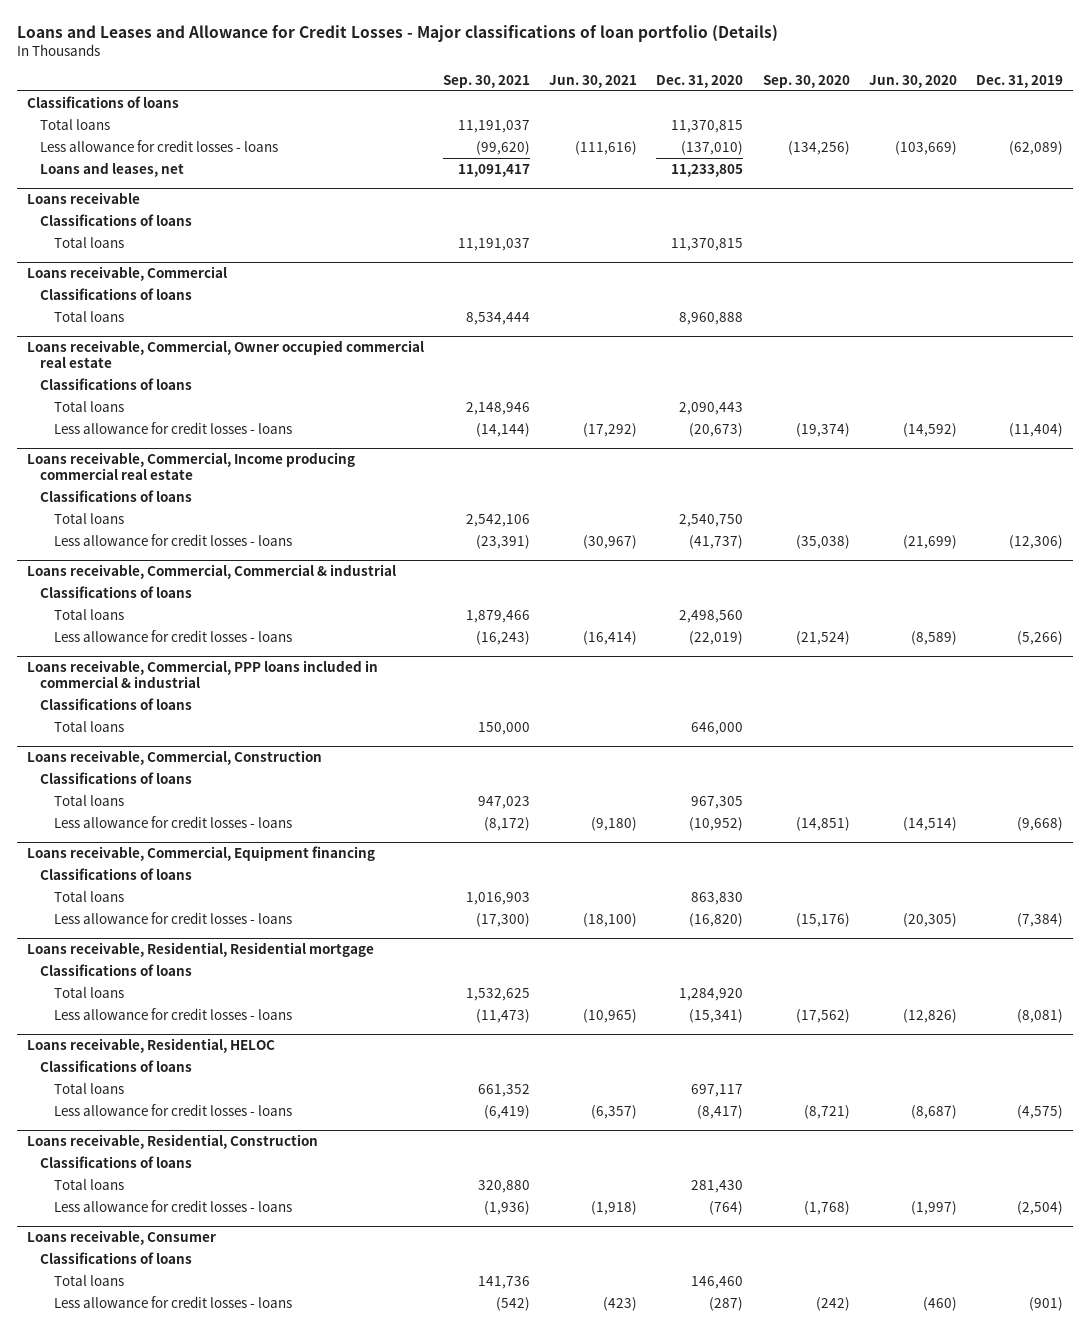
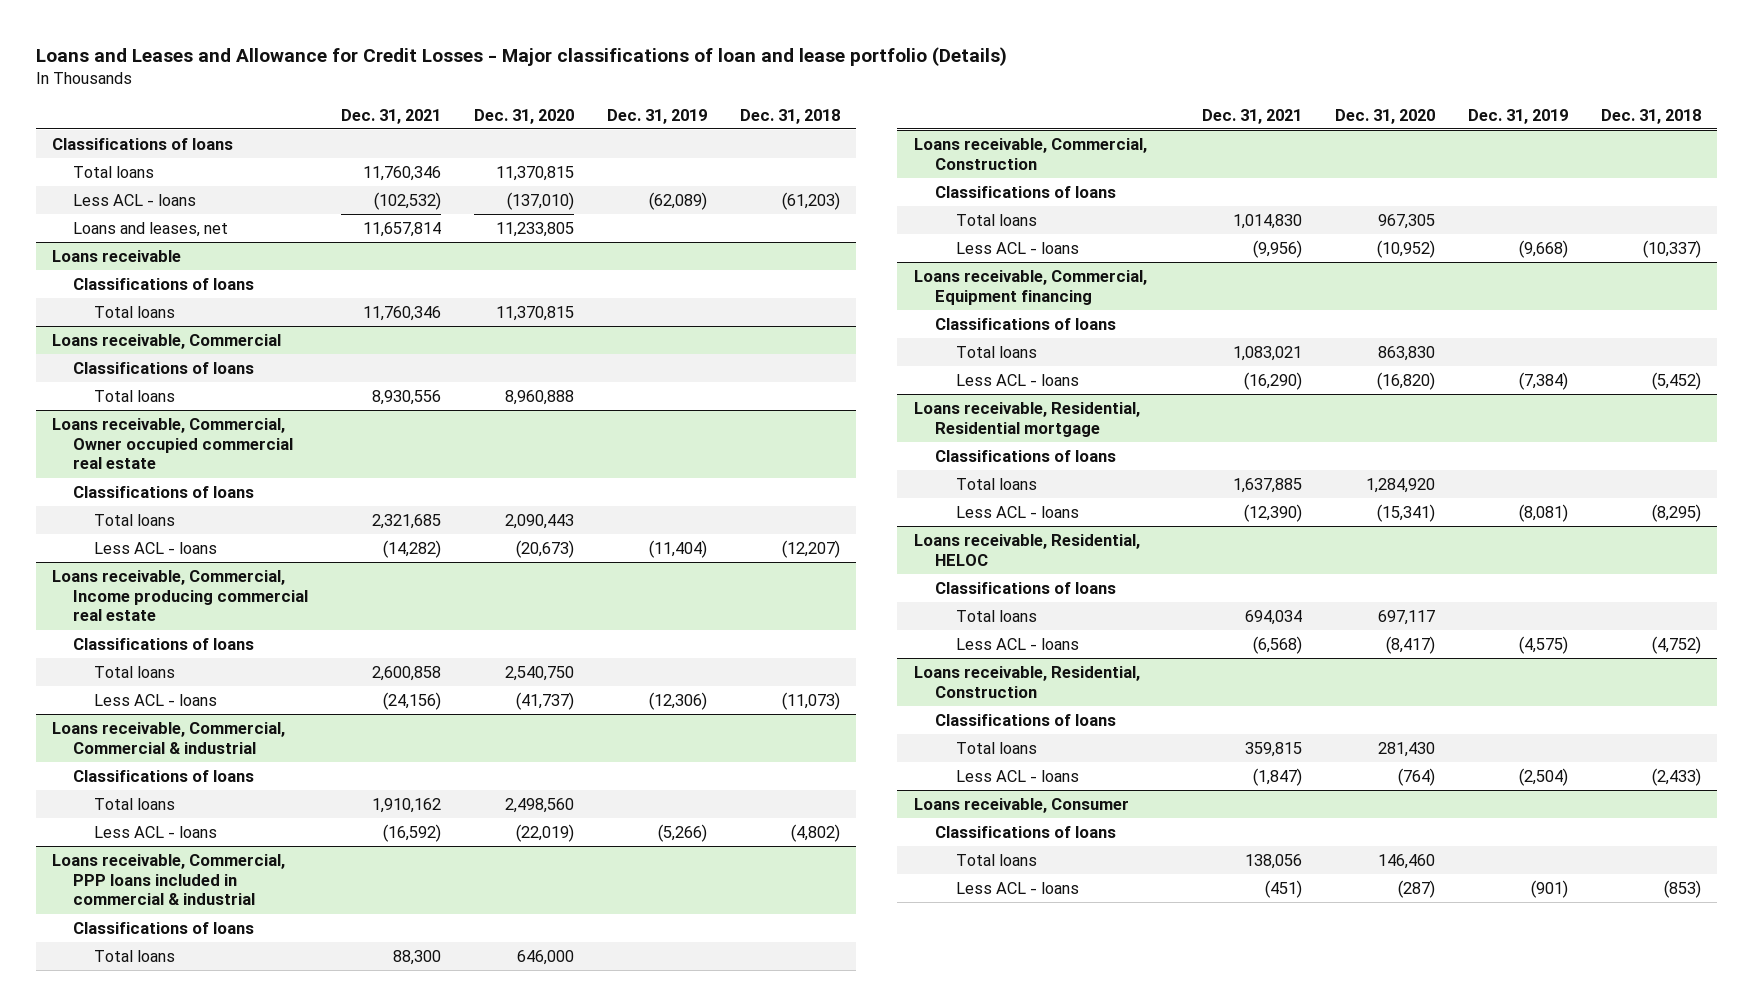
[17,24,779,42] Loans and Leases and Allowance for Credit Losses - Major classifications of loan portfolio (Details) -> [36,46,1008,66] Loans and Leases and Allowance for Credit Losses - Major classifications of loan and lease portfolio (Details)
[442,74,530,88] Sep. 30, 2021 -> none
[549,74,638,88] Jun. 30, 2021 -> none
[762,74,850,88] Sep. 30, 2020 -> none
[869,74,958,88] Jun. 30, 2020 -> none
none -> [341,108,442,124] Dec. 31, 2021
none -> [739,108,840,124] Dec. 31, 2018
[40,139,279,152] Less allowance for credit losses - loans -> [73,194,197,207] Less ACL - loans
[53,421,292,434] Less allowance for credit losses - loans -> [94,542,218,555] Less ACL - loans
[53,533,292,546] Less allowance for credit losses - loans -> [94,694,218,707] Less ACL - loans
[53,629,292,642] Less allowance for credit losses - loans -> [94,826,218,839] Less ACL - loans
[53,815,292,828] Less allowance for credit losses - loans -> [955,242,1079,255] Less ACL - loans
[53,911,292,924] Less allowance for credit losses - loans -> [955,374,1079,387] Less ACL - loans
[53,1007,292,1020] Less allowance for credit losses - loans -> [955,506,1079,519] Less ACL - loans
[53,1103,292,1116] Less allowance for credit losses - loans -> [955,638,1079,651] Less ACL - loans
[53,1199,292,1212] Less allowance for credit losses - loans -> [955,770,1079,783] Less ACL - loans
[53,1295,292,1308] Less allowance for credit losses - loans -> [955,882,1079,895] Less ACL - loans

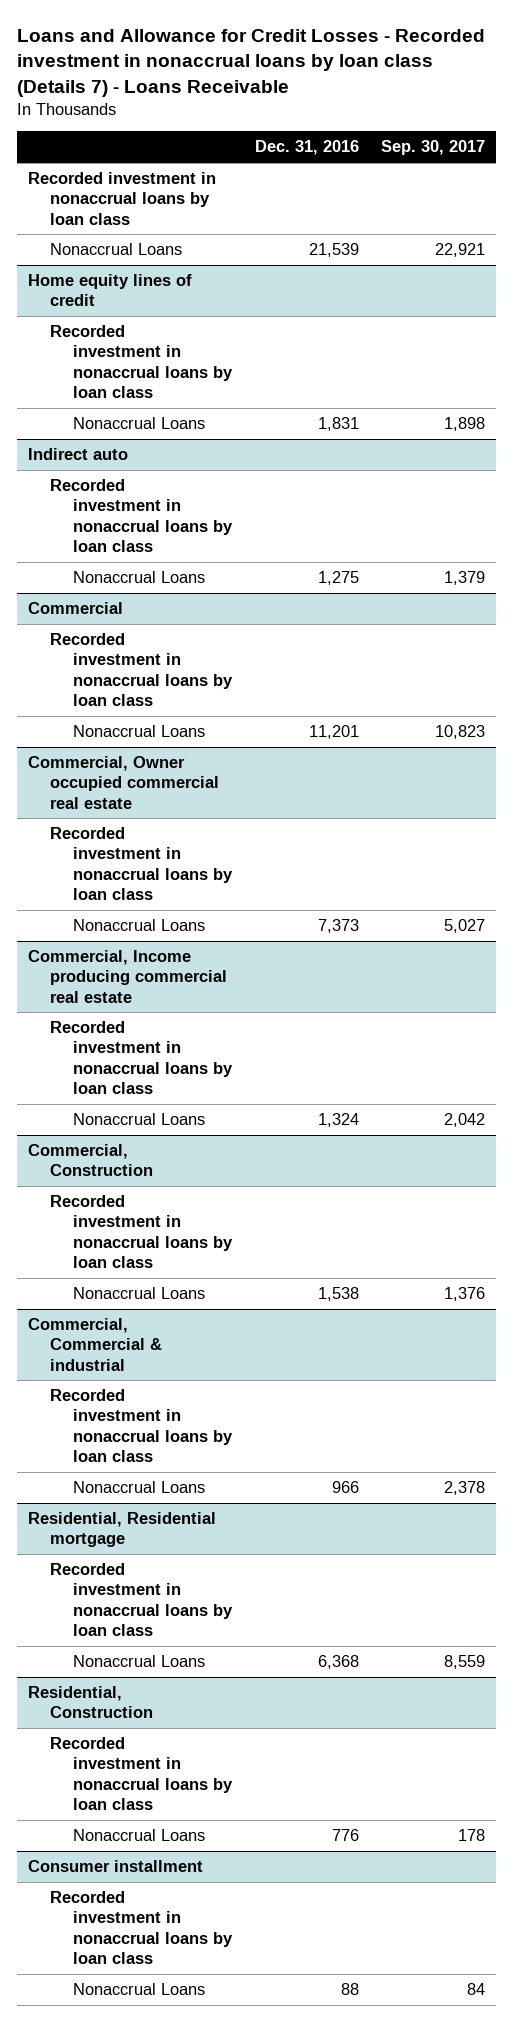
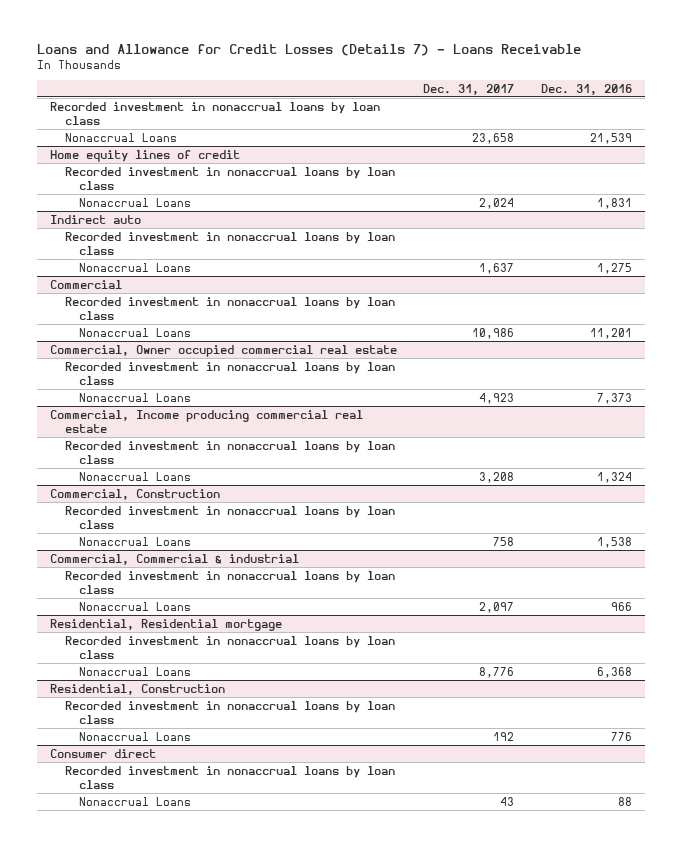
[16,28,485,97] Loans and Allowance for Credit Losses - Recorded investment in nonaccrual loans by loan class (Details 7) - Loans Receivable -> [36,43,581,56] Loans and Allowance for Credit Losses (Details 7) - Loans Receivable
[381,140,486,156] Sep. 30, 2017 -> none
none -> [423,83,515,95] Dec. 31, 2017
[27,1860,203,1873] Consumer installment -> [49,748,156,758] Consumer direct

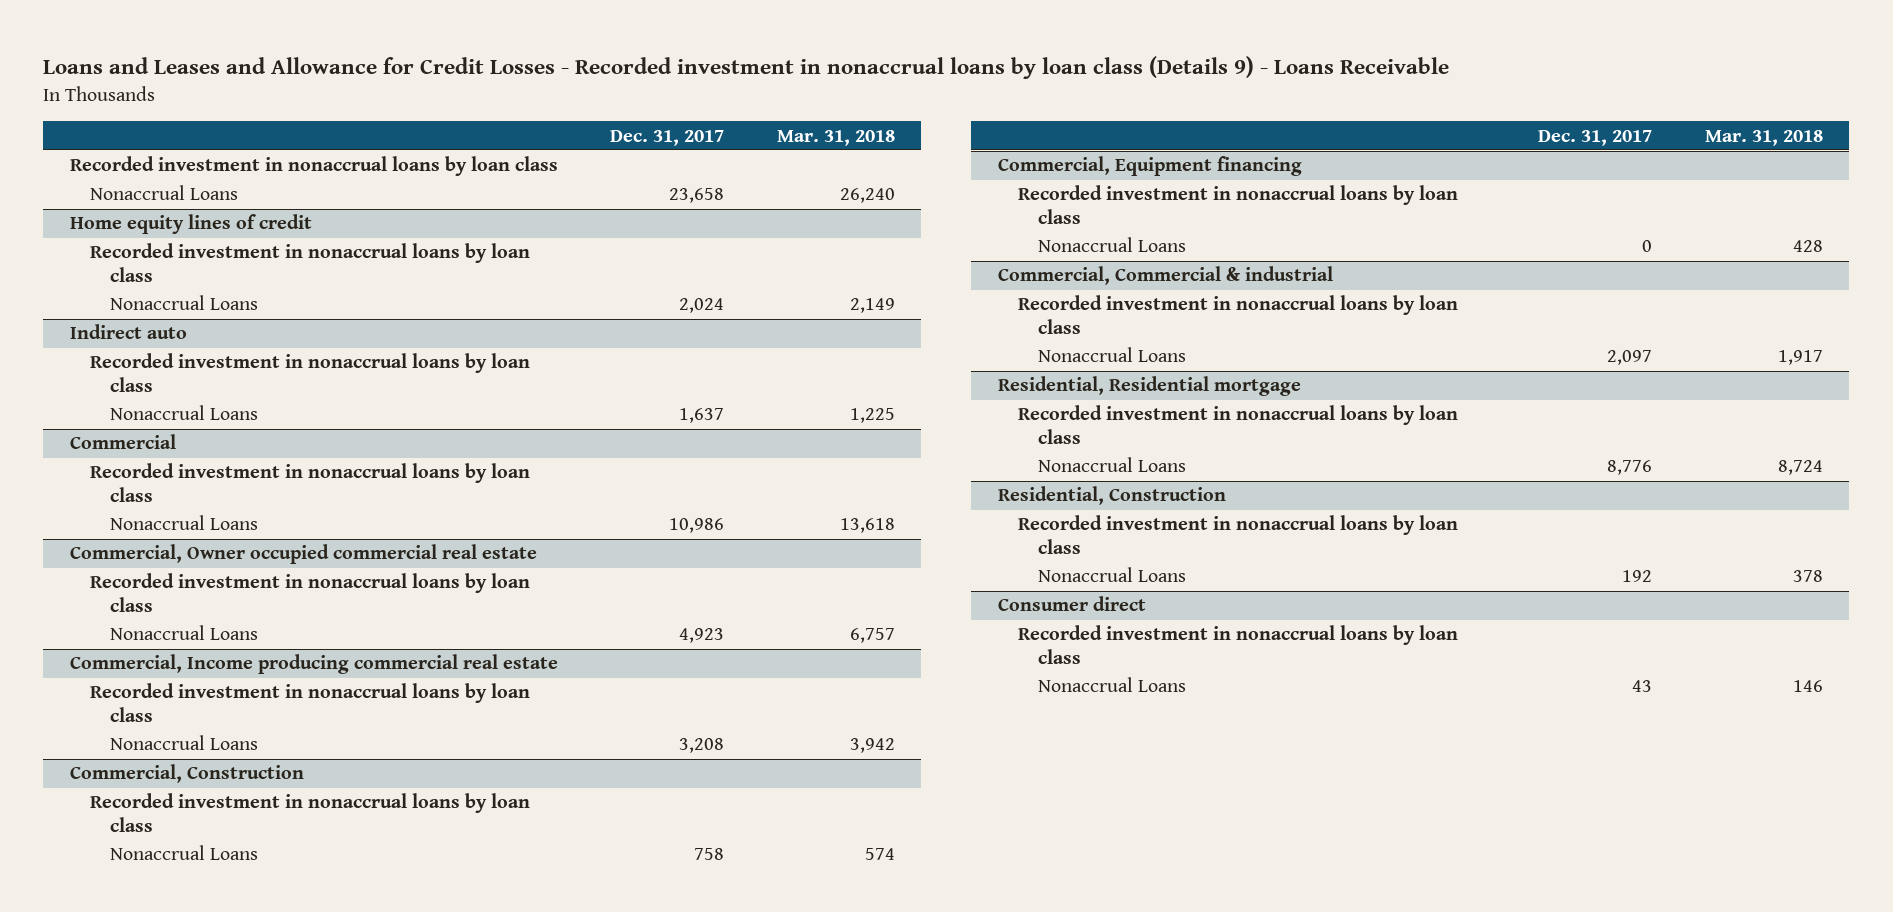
[36,43,581,56] Loans and Allowance for Credit Losses (Details 7) - Loans Receivable -> [43,56,1450,80] Loans and Leases and Allowance for Credit Losses - Recorded investment in nonaccrual loans by loan class (Details 9) - Loans Receivable
[540,83,632,95] Dec. 31, 2016 -> none
none -> [776,129,895,146] Mar. 31, 2018
none -> [997,156,1302,177] Commercial, Equipment financing
none -> [1017,185,1458,224] Recorded investment in nonaccrual loans by loan class
none -> [1037,237,1186,253] Nonaccrual Loans

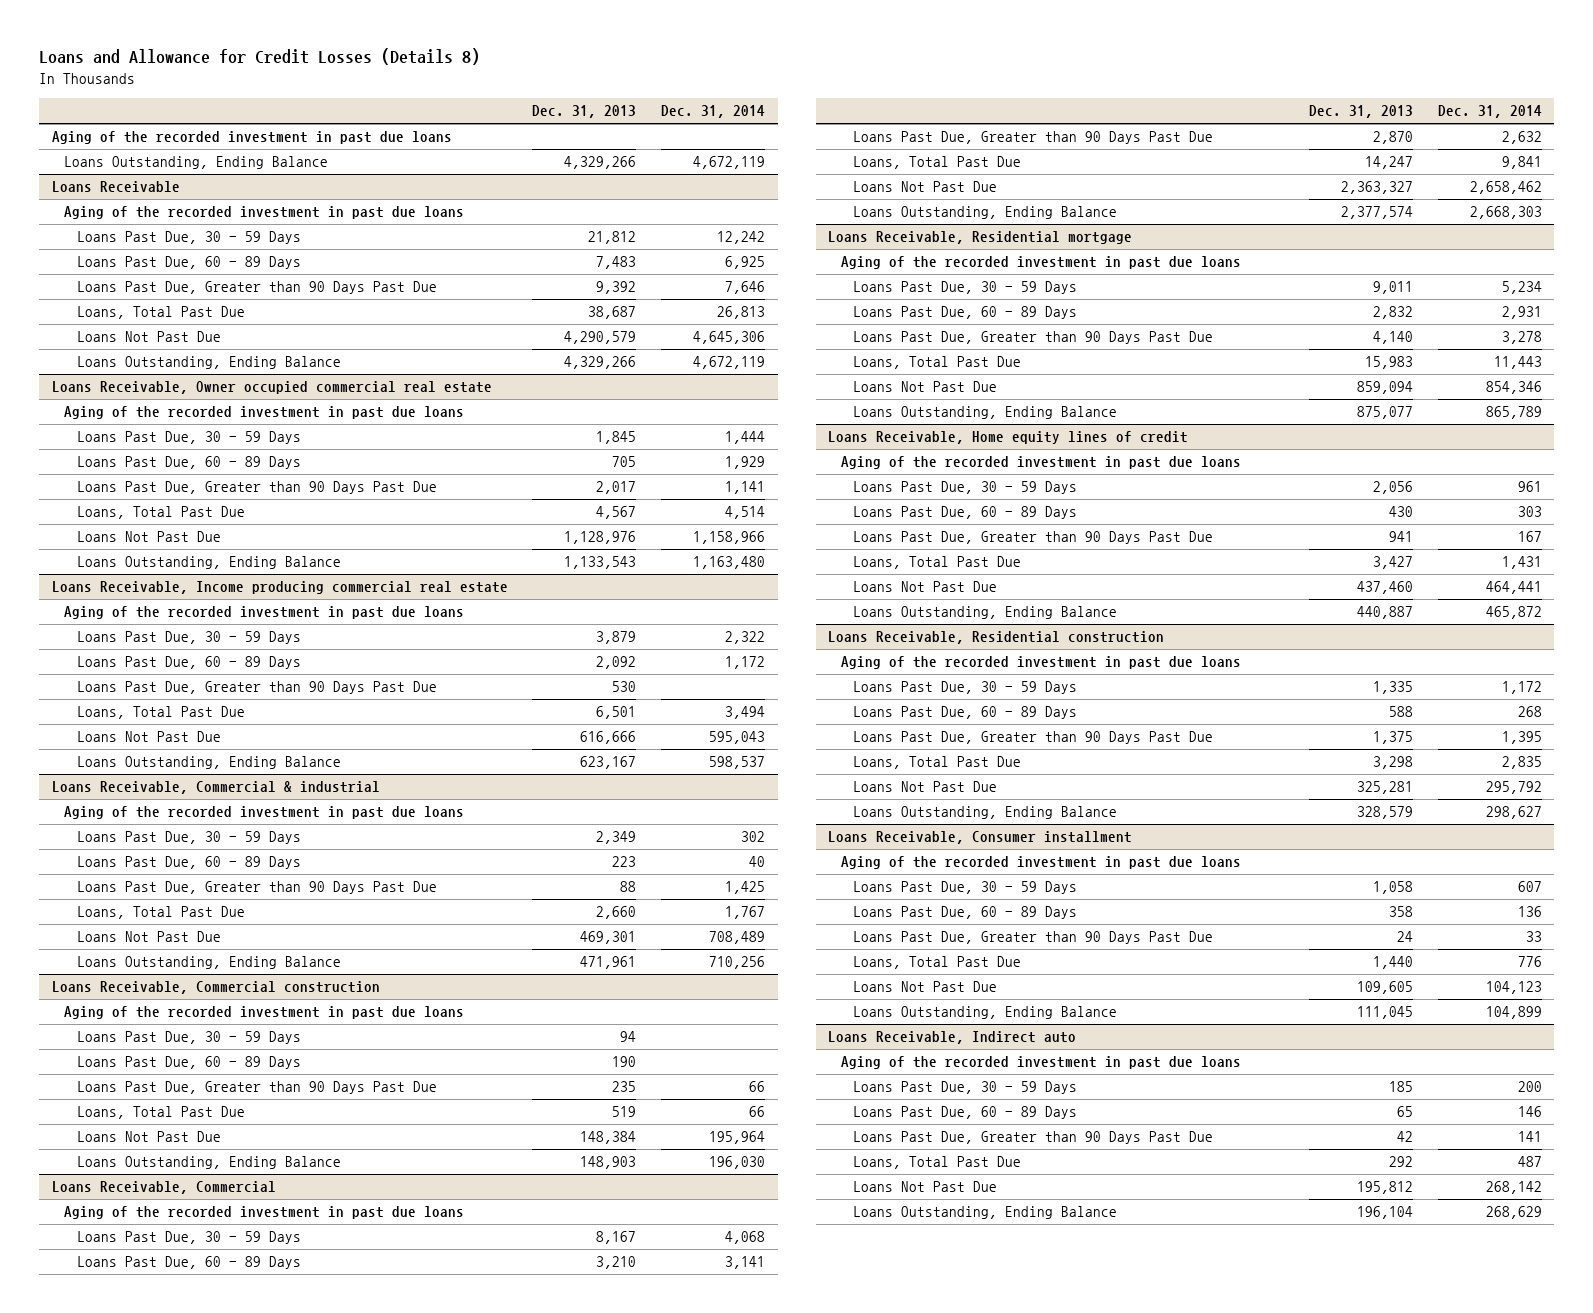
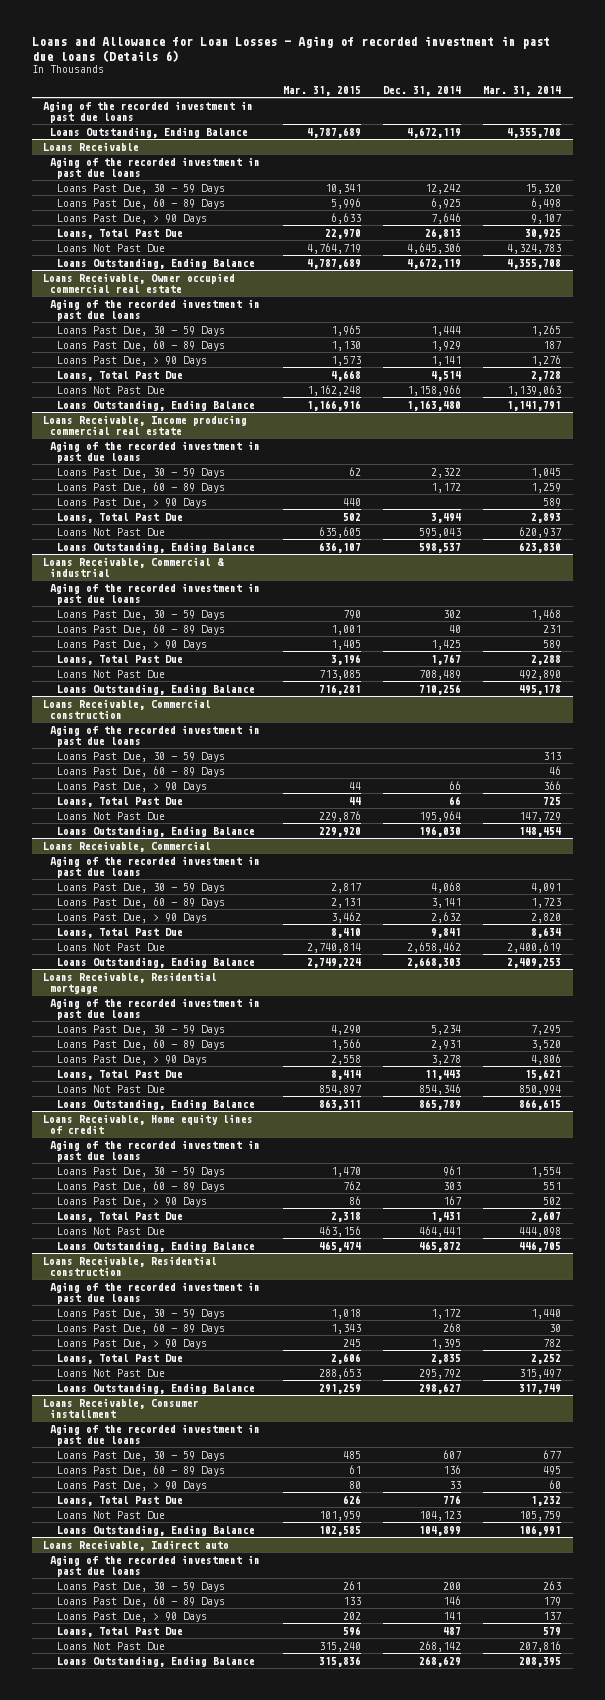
[39,48,481,66] Loans and Allowance for Credit Losses (Details 8) -> [32,36,551,62] Loans and Allowance for Loan Losses - Aging of recorded investment in past due loans (Details 6)
[532,105,637,119] Dec. 31, 2013 -> none
none -> [282,86,361,97] Mar. 31, 2015
none -> [483,86,562,97] Mar. 31, 2014
[76,281,437,295] Loans Past Due, Greater than 90 Days Past Due -> [57,213,208,224] Loans Past Due, > 90 Days
[76,481,437,495] Loans Past Due, Greater than 90 Days Past Due -> [57,355,208,366] Loans Past Due, > 90 Days
[76,681,437,695] Loans Past Due, Greater than 90 Days Past Due -> [57,497,208,508] Loans Past Due, > 90 Days
[76,881,437,895] Loans Past Due, Greater than 90 Days Past Due -> [57,639,208,650] Loans Past Due, > 90 Days
[76,1081,437,1095] Loans Past Due, Greater than 90 Days Past Due -> [57,781,208,792] Loans Past Due, > 90 Days
[853,131,1214,145] Loans Past Due, Greater than 90 Days Past Due -> [57,912,208,923] Loans Past Due, > 90 Days
[853,331,1214,345] Loans Past Due, Greater than 90 Days Past Due -> [57,1054,208,1065] Loans Past Due, > 90 Days
[853,531,1214,545] Loans Past Due, Greater than 90 Days Past Due -> [57,1196,208,1207] Loans Past Due, > 90 Days
[853,731,1214,745] Loans Past Due, Greater than 90 Days Past Due -> [57,1338,208,1349] Loans Past Due, > 90 Days
[853,931,1214,945] Loans Past Due, Greater than 90 Days Past Due -> [57,1480,208,1491] Loans Past Due, > 90 Days
[853,1131,1214,1145] Loans Past Due, Greater than 90 Days Past Due -> [57,1611,208,1622] Loans Past Due, > 90 Days

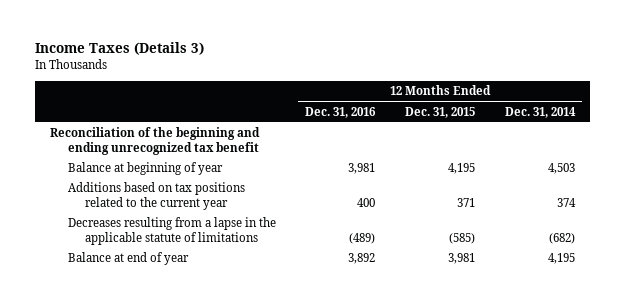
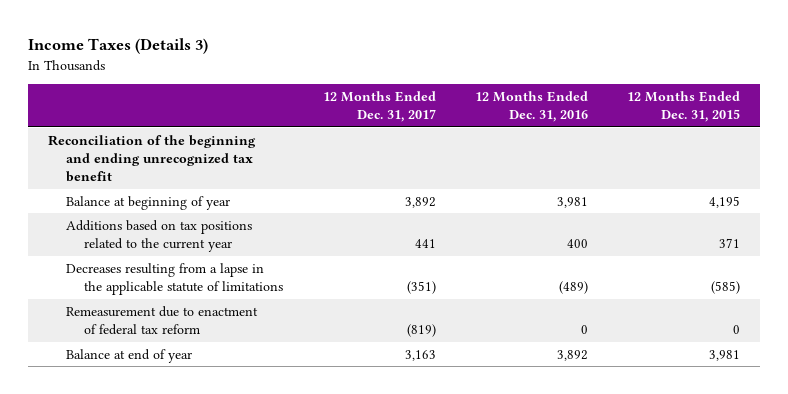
[504,106,576,118] Dec. 31, 2014 -> none
none -> [322,90,436,122] 12 Months Ended Dec. 31, 2017
none -> [66,305,259,336] Remeasurement due to enactment of federal tax reform

